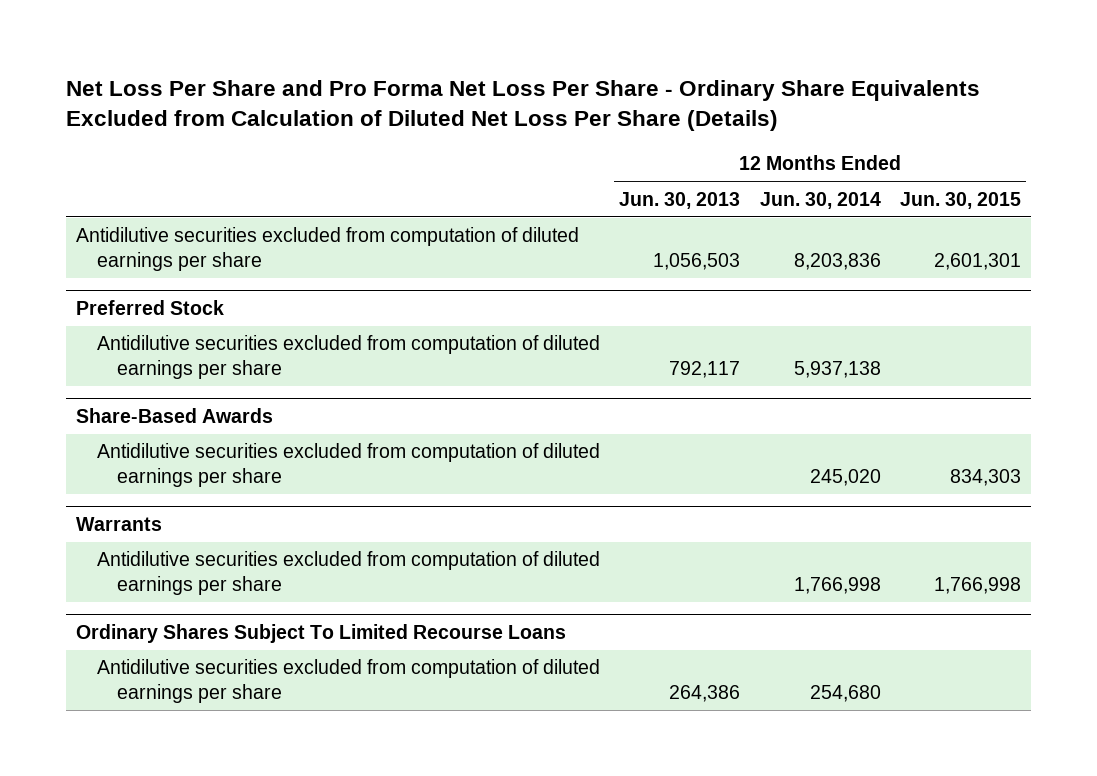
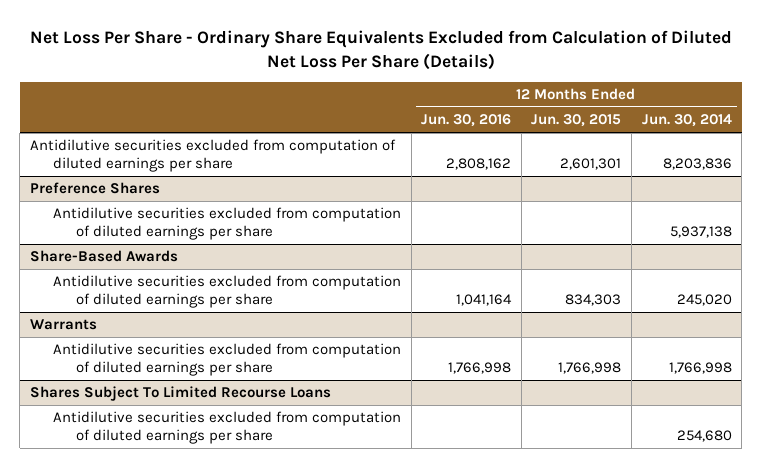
[66,80,981,132] Net Loss Per Share and Pro Forma Net Loss Per Share - Ordinary Share Equivalents Excluded from Calculation of Diluted Net Loss Per Share (Details) -> [29,30,732,70] Net Loss Per Share - Ordinary Share Equivalents Excluded from Calculation of Diluted Net Loss Per Share (Details)
[619,191,741,209] Jun. 30, 2013 -> none
none -> [421,114,512,128] Jun. 30, 2016
[75,299,224,315] Preferred Stock -> [30,182,161,195] Preference Shares
[75,623,566,643] Ordinary Shares Subject To Limited Recourse Loans -> [30,386,332,402] Shares Subject To Limited Recourse Loans

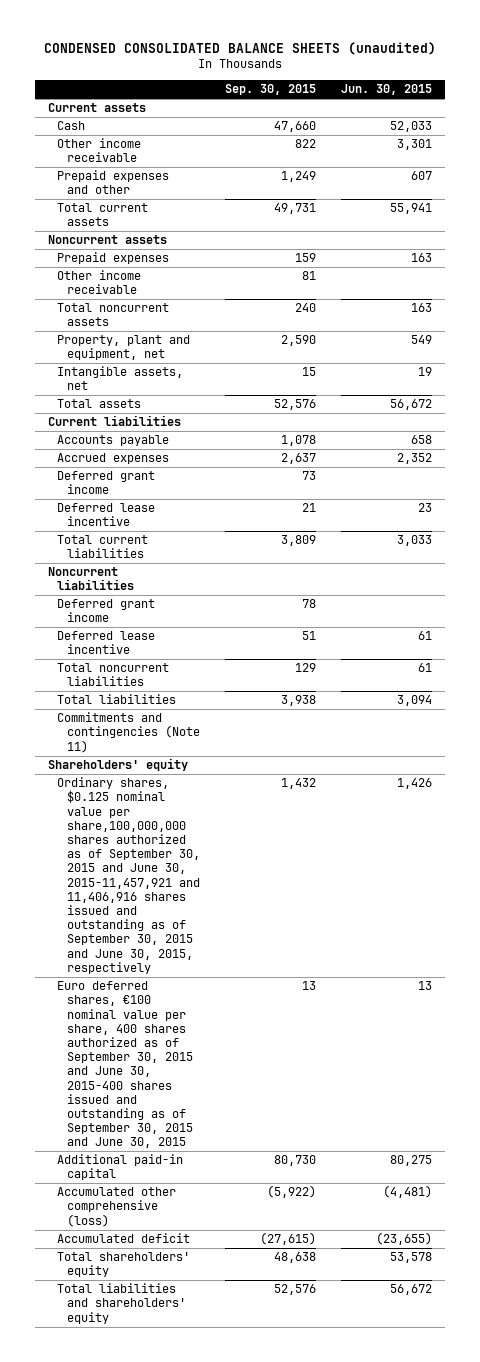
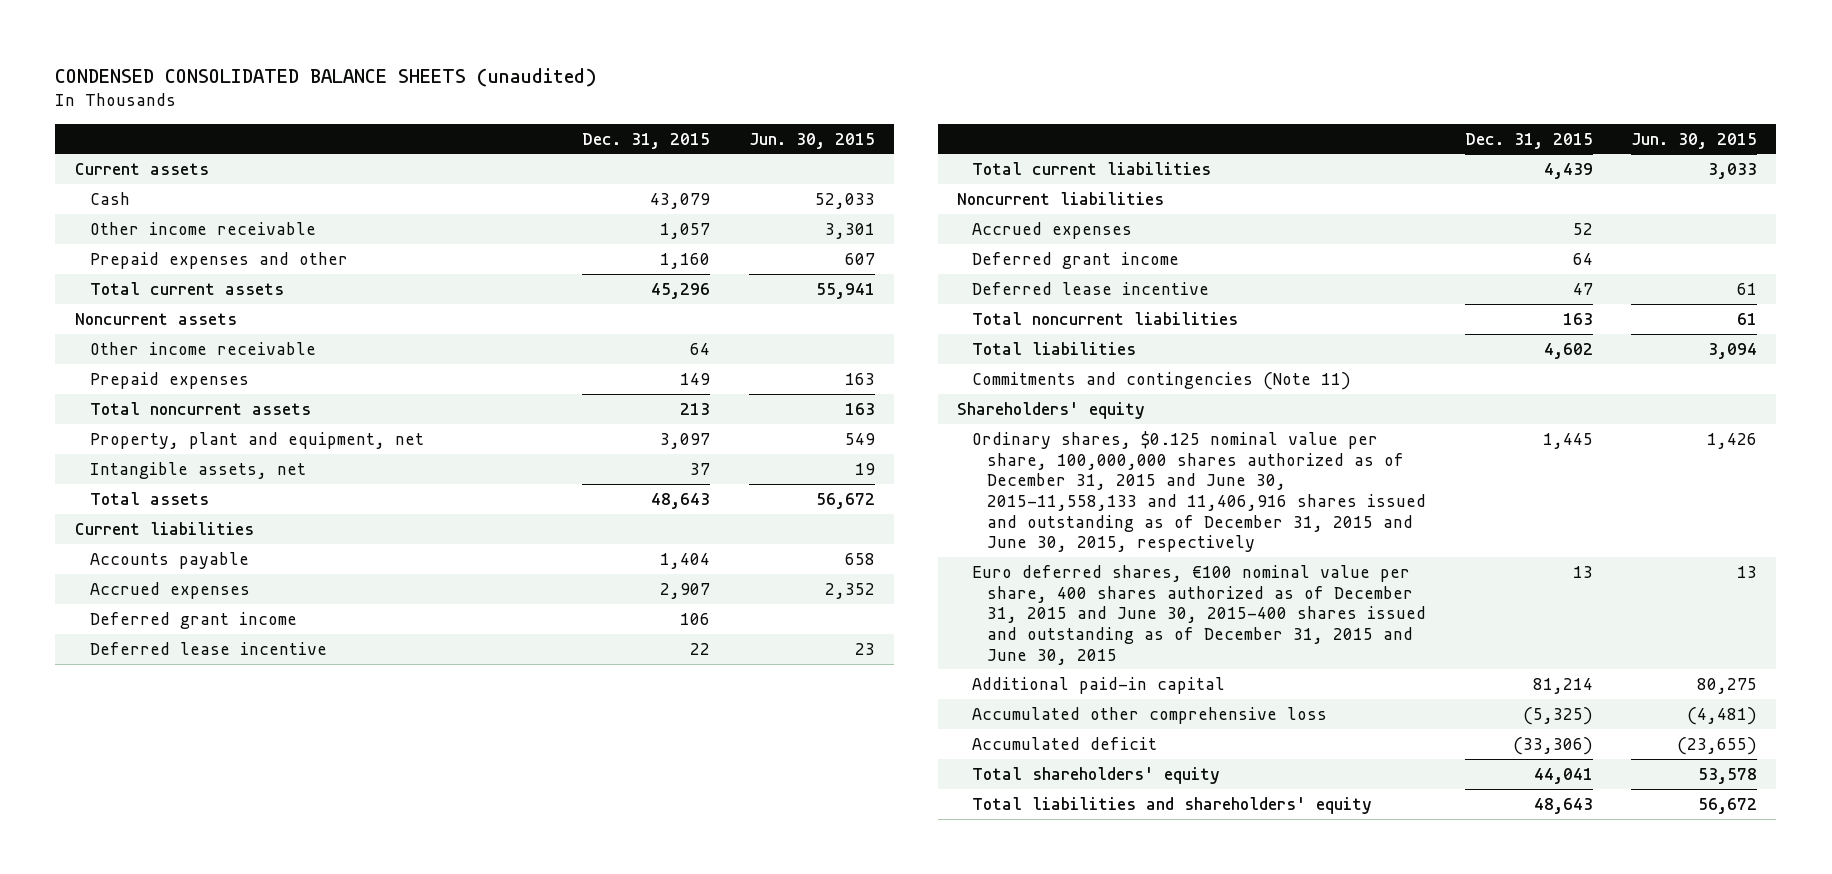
[225,84,317,96] Sep. 30, 2015 -> none
none -> [582,132,711,149] Dec. 31, 2015
[57,252,170,265] Prepaid expenses -> [89,371,249,389] Prepaid expenses
none -> [972,221,1133,239] Accrued expenses
[57,777,200,974] Ordinary shares, $0.125 nominal value per share,100,000,000 shares authorized as of September 30, 2015 and June 30, 2015-11,457,921 and 11,406,916 shares issued and outstanding as of September 30, 2015 and June 30, 2015, respectively -> [972,430,1427,553] Ordinary shares, $0.125 nominal value per share, 100,000,000 shares authorized as of December 31, 2015 and June 30, 2015-11,558,133 and 11,406,916 shares issued and outstanding as of December 31, 2015 and June 30, 2015, respectively
[57,981,193,1149] Euro deferred shares, €100 nominal value per share, 400 shares authorized as of September 30, 2015 and June 30, 2015-400 shares issued and outstanding as of September 30, 2015 and June 30, 2015 -> [972,564,1427,665] Euro deferred shares, €100 nominal value per share, 400 shares authorized as of December 31, 2015 and June 30, 2015-400 shares issued and outstanding as of December 31, 2015 and June 30, 2015
[57,1187,177,1227] Accumulated other comprehensive (loss) -> [972,706,1328,724] Accumulated other comprehensive loss

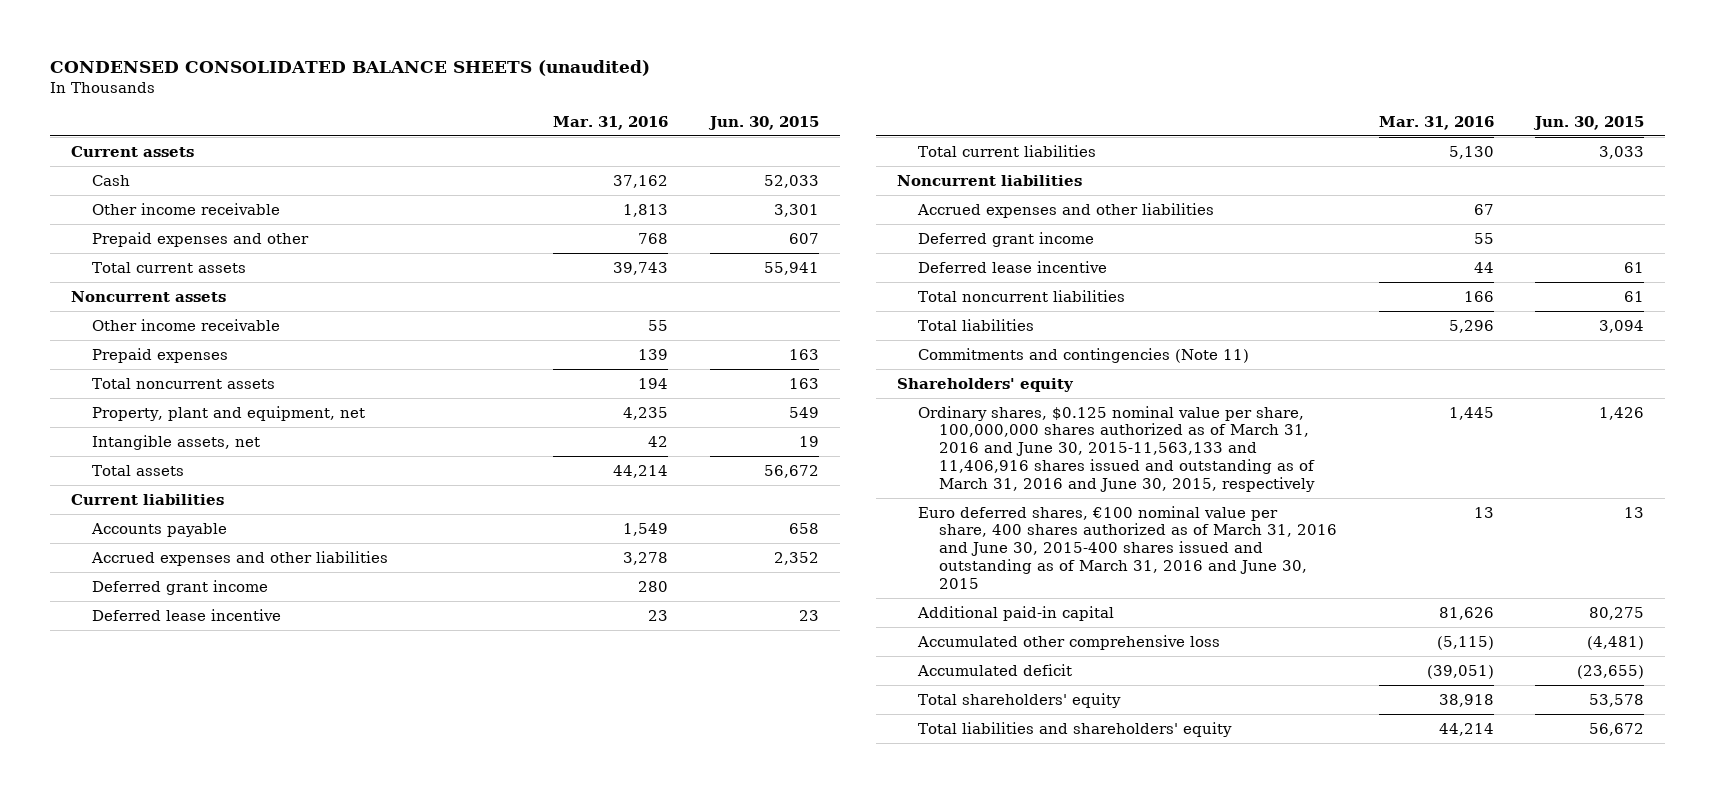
[582,132,711,149] Dec. 31, 2015 -> none
none -> [553,115,669,130] Mar. 31, 2016
[89,581,250,599] Accrued expenses -> [91,550,389,566] Accrued expenses and other liabilities
[972,221,1133,239] Accrued expenses -> none
none -> [916,202,1214,218] Accrued expenses and other liabilities
[972,430,1427,553] Ordinary shares, $0.125 nominal value per share, 100,000,000 shares authorized as of December 31, 2015 and June 30, 2015-11,558,133 and 11,406,916 shares issued and outstanding as of December 31, 2015 and June 30, 2015, respectively -> [917,405,1316,492] Ordinary shares, $0.125 nominal value per share, 100,000,000 shares authorized as of March 31, 2016 and June 30, 2015-11,563,133 and 11,406,916 shares issued and outstanding as of March 31, 2016 and June 30, 2015, respectively
[972,564,1427,665] Euro deferred shares, €100 nominal value per share, 400 shares authorized as of December 31, 2015 and June 30, 2015-400 shares issued and outstanding as of December 31, 2015 and June 30, 2015 -> [917,505,1338,589] Euro deferred shares, €100 nominal value per share, 400 shares authorized as of March 31, 2016 and June 30, 2015-400 shares issued and outstanding as of March 31, 2016 and June 30, 2015

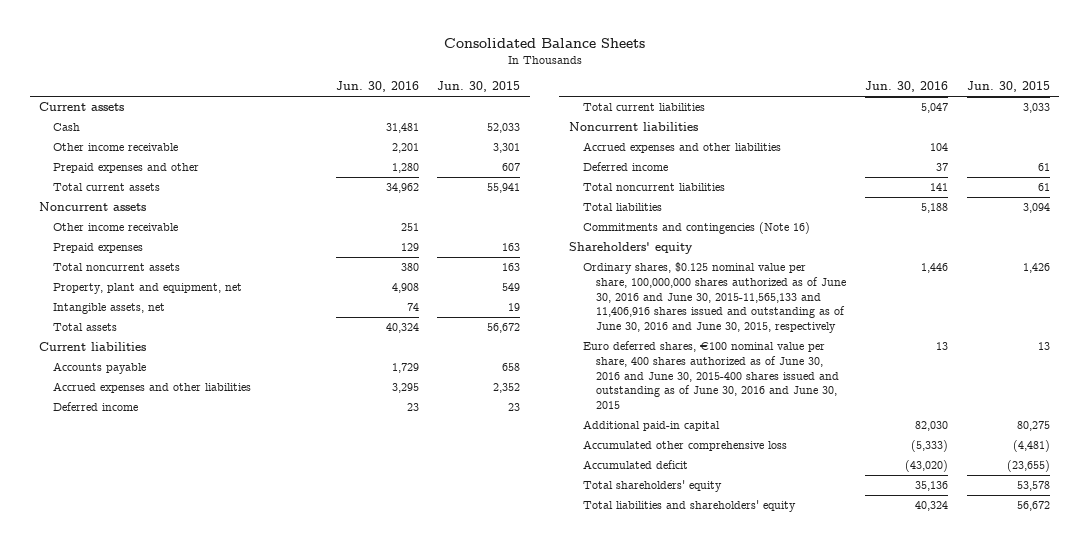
[50,60,651,77] CONDENSED CONSOLIDATED BALANCE SHEETS (unaudited) -> [443,37,645,48] Consolidated Balance Sheets
[553,115,669,130] Mar. 31, 2016 -> none
none -> [335,80,419,92] Jun. 30, 2016
[92,579,269,595] Deferred grant income -> none
[92,608,282,621] Deferred lease incentive -> [52,402,138,412] Deferred income
[917,231,1094,247] Deferred grant income -> none
[917,260,1107,273] Deferred lease incentive -> [582,162,668,172] Deferred income
[917,347,1249,363] Commitments and contingencies (Note 11) -> [582,222,810,235] Commitments and contingencies (Note 16)
[917,405,1316,492] Ordinary shares, $0.125 nominal value per share, 100,000,000 shares authorized as of March 31, 2016 and June 30, 2015-11,563,133 and 11,406,916 shares issued and outstanding as of March 31, 2016 and June 30, 2015, respectively -> [582,262,847,333] Ordinary shares, $0.125 nominal value per share, 100,000,000 shares authorized as of June 30, 2016 and June 30, 2015-11,565,133 and 11,406,916 shares issued and outstanding as of June 30, 2016 and June 30, 2015, respectively
[917,505,1338,589] Euro deferred shares, €100 nominal value per share, 400 shares authorized as of March 31, 2016 and June 30, 2015-400 shares issued and outstanding as of March 31, 2016 and June 30, 2015 -> [582,341,840,409] Euro deferred shares, €100 nominal value per share, 400 shares authorized as of June 30, 2016 and June 30, 2015-400 shares issued and outstanding as of June 30, 2016 and June 30, 2015

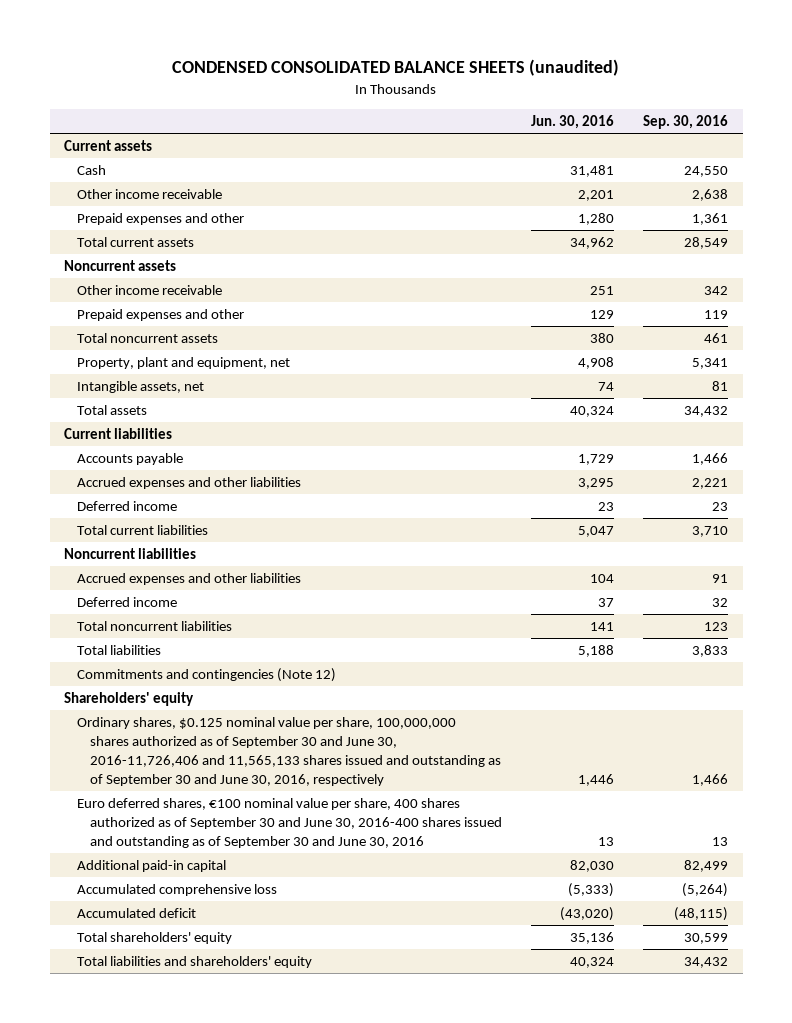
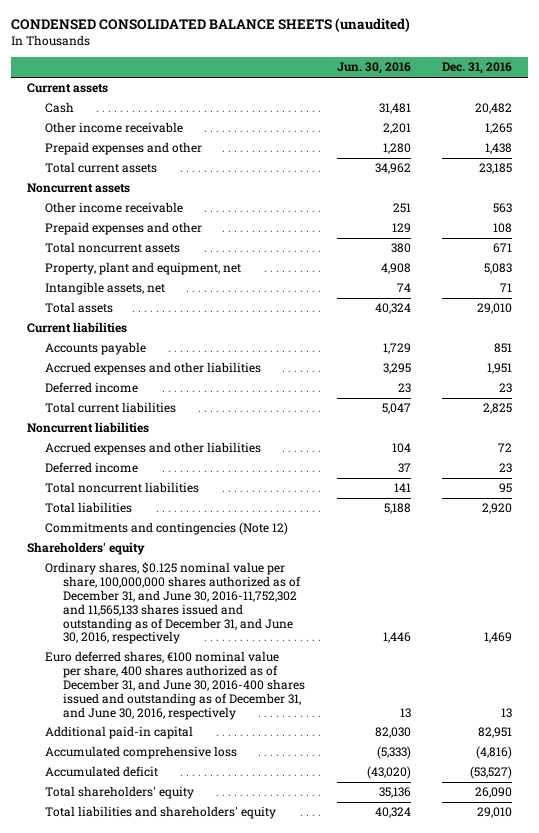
[643,114,729,129] Sep. 30, 2016 -> none
none -> [442,62,513,75] Dec. 31, 2016
[77,716,502,787] Ordinary shares, $0.125 nominal value per share, 100,000,000 shares authorized as of September 30 and June 30, 2016-11,726,406 and 11,565,133 shares issued and outstanding as of September 30 and June 30, 2016, respectively -> [44,562,302,645] Ordinary shares, $0.125 nominal value per share, 100,000,000 shares authorized as of December 31, and June 30, 2016-11,752,302 and 11,565,133 shares issued and outstanding as of December 31, and June 30, 2016, respectively
[77,797,503,849] Euro deferred shares, €100 nominal value per share, 400 shares authorized as of September 30 and June 30, 2016-400 shares issued and outstanding as of September 30 and June 30, 2016 -> [44,651,306,720] Euro deferred shares, €100 nominal value per share, 400 shares authorized as of December 31, and June 30, 2016-400 shares issued and outstanding as of December 31, and June 30, 2016, respectively

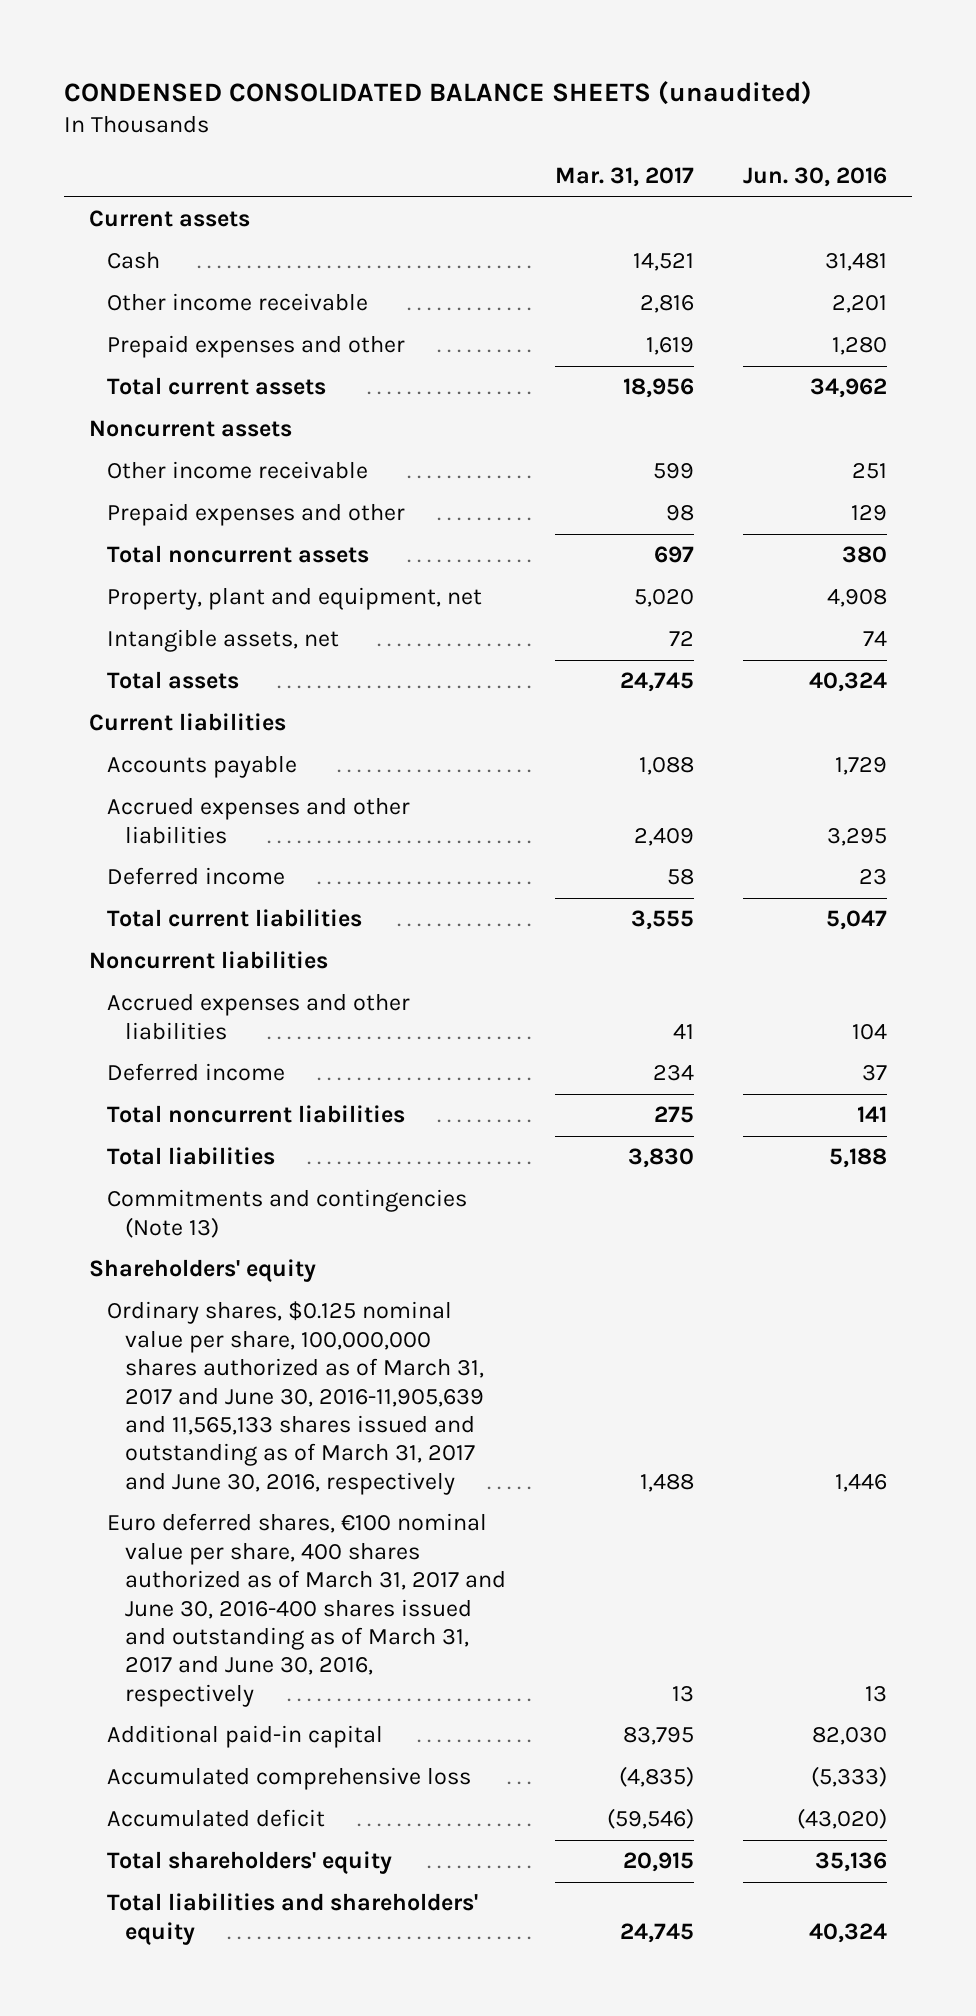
[442,62,513,75] Dec. 31, 2016 -> none
none -> [555,167,695,188] Mar. 31, 2017
[44,522,288,536] Commitments and contingencies (Note 12) -> [107,1189,468,1238] Commitments and contingencies (Note 13)
[44,562,302,645] Ordinary shares, $0.125 nominal value per share, 100,000,000 shares authorized as of December 31, and June 30, 2016-11,752,302 and 11,565,133 shares issued and outstanding as of December 31, and June 30, 2016, respectively -> [107,1301,484,1495] Ordinary shares, $0.125 nominal value per share, 100,000,000 shares authorized as of March 31, 2017 and June 30, 2016-11,905,639 and 11,565,133 shares issued and outstanding as of March 31, 2017 and June 30, 2016, respectively
[44,651,306,720] Euro deferred shares, €100 nominal value per share, 400 shares authorized as of December 31, and June 30, 2016-400 shares issued and outstanding as of December 31, and June 30, 2016, respectively -> [107,1513,506,1707] Euro deferred shares, €100 nominal value per share, 400 shares authorized as of March 31, 2017 and June 30, 2016-400 shares issued and outstanding as of March 31, 2017 and June 30, 2016, respectively

